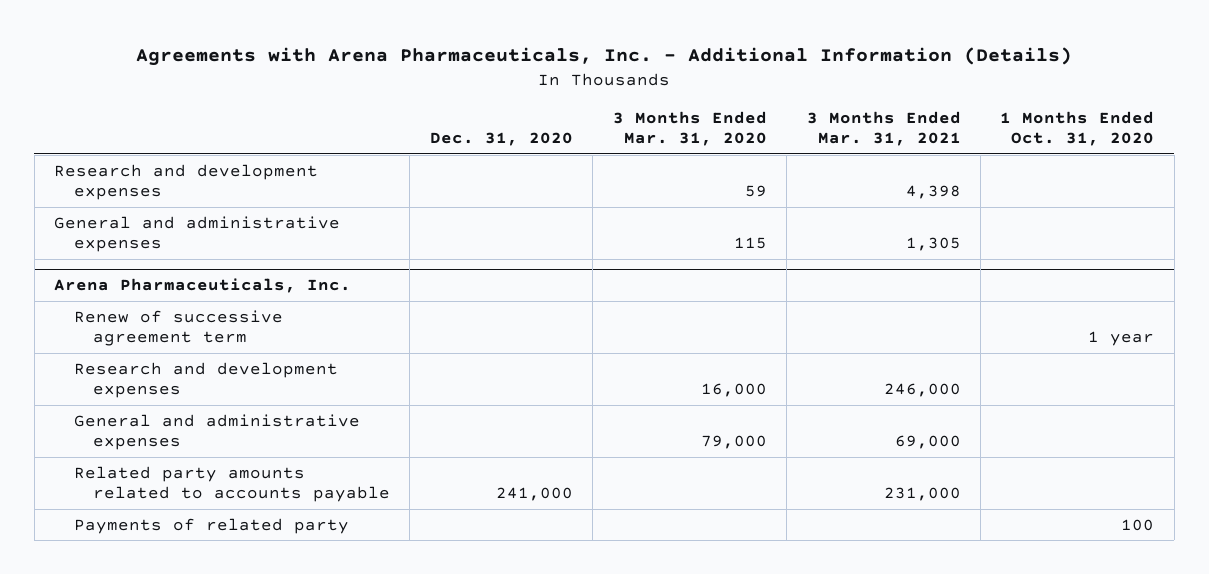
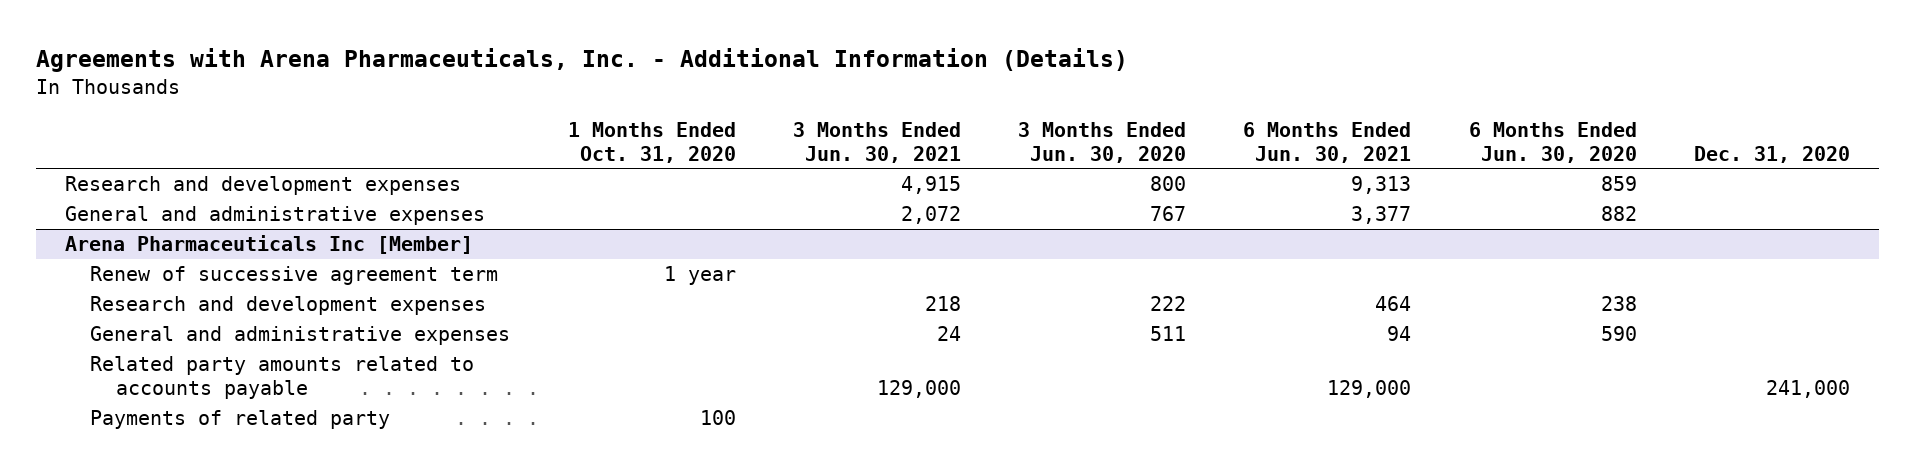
[612,110,767,147] 3 Months Ended Mar. 31, 2020 -> none
[806,110,961,147] 3 Months Ended Mar. 31, 2021 -> none
none -> [792,121,961,163] 3 Months Ended Jun. 30, 2021
none -> [1018,121,1187,163] 3 Months Ended Jun. 30, 2020
none -> [1243,121,1412,163] 6 Months Ended Jun. 30, 2021
none -> [1468,121,1637,163] 6 Months Ended Jun. 30, 2020
[54,278,352,294] Arena Pharmaceuticals, Inc. -> [64,235,473,255] Arena Pharmaceuticals Inc [Member]

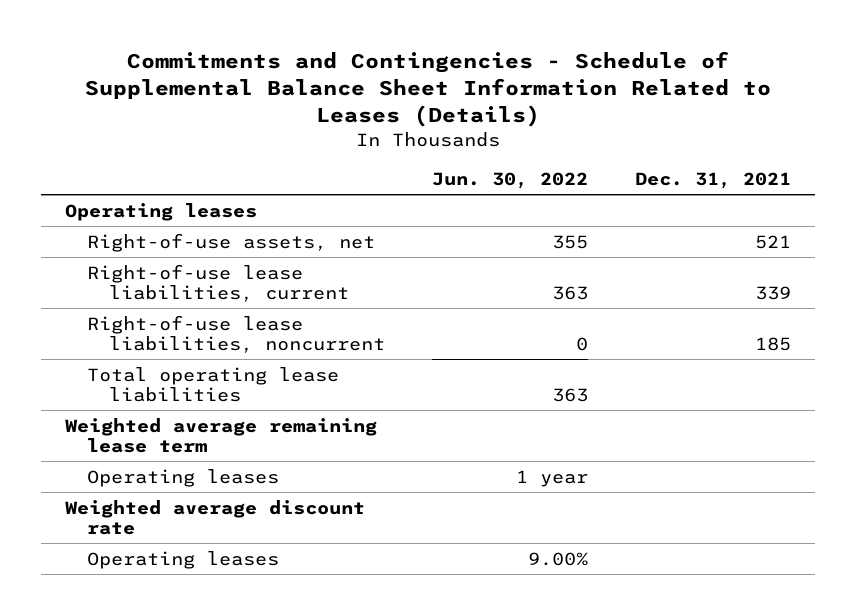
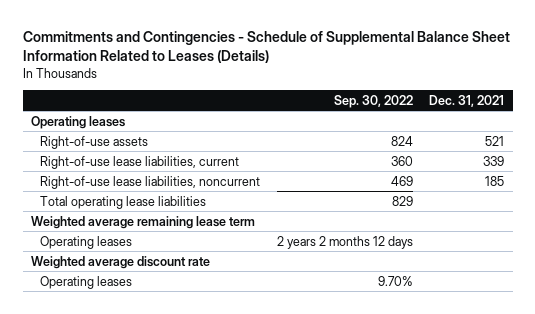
[432,171,589,189] Jun. 30, 2022 -> none
none -> [333,94,413,108] Sep. 30, 2022
[86,232,375,252] Right-of-use assets, net -> [40,135,149,149] Right-of-use assets

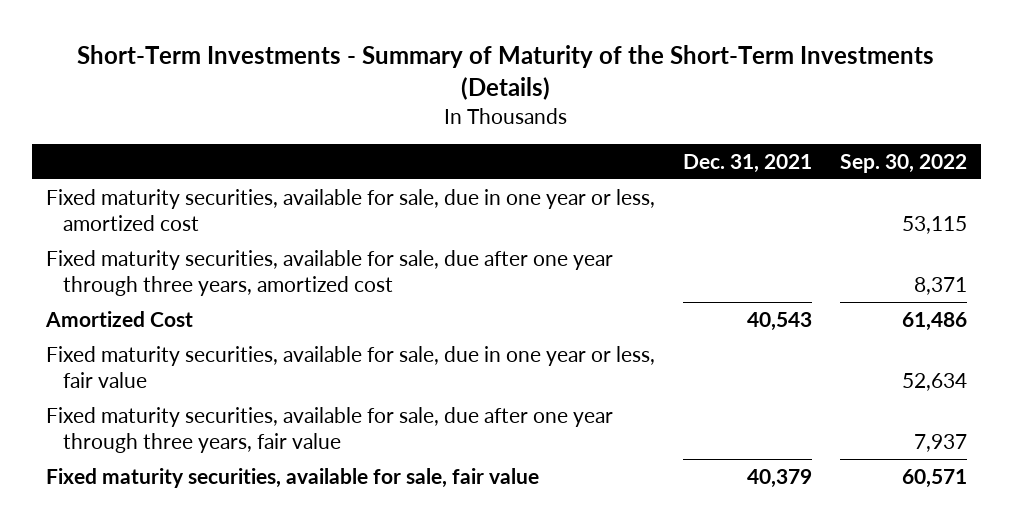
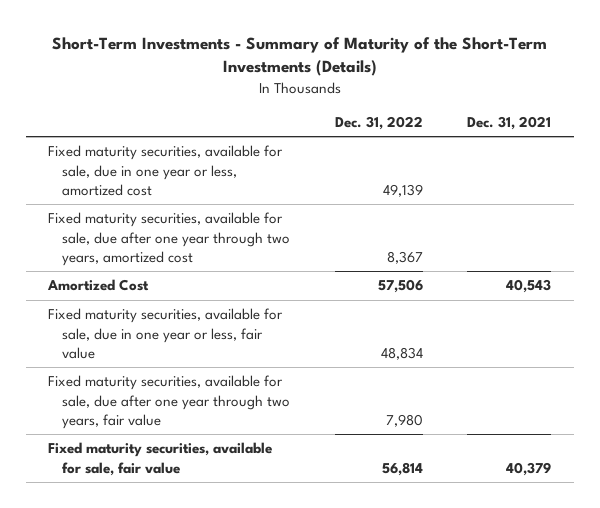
[839,153,967,173] Sep. 30, 2022 -> none
none -> [334,115,423,130] Dec. 31, 2022
[45,249,613,297] Fixed maturity securities, available for sale, due after one year through three years, amortized cost -> [48,212,291,266] Fixed maturity securities, available for sale, due after one year through two years, amortized cost
[45,406,613,454] Fixed maturity securities, available for sale, due after one year through three years, fair value -> [48,375,291,429] Fixed maturity securities, available for sale, due after one year through two years, fair value

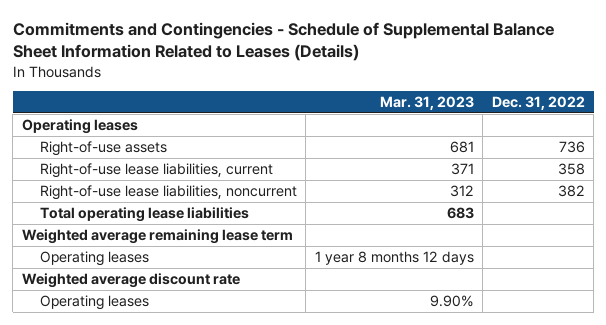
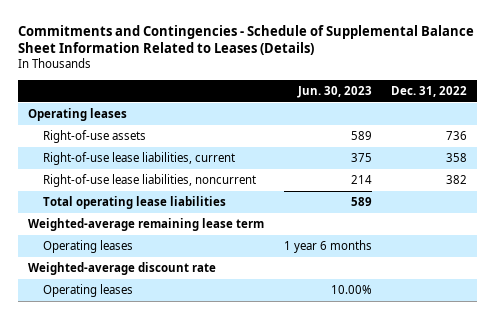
[379,96,474,111] Mar. 31, 2023 -> none
none -> [296,85,372,98] Jun. 30, 2023
[21,228,293,244] Weighted average remaining lease term -> [27,218,264,232] Weighted-average remaining lease term
[21,272,240,288] Weighted average discount rate -> [27,262,216,276] Weighted-average discount rate

